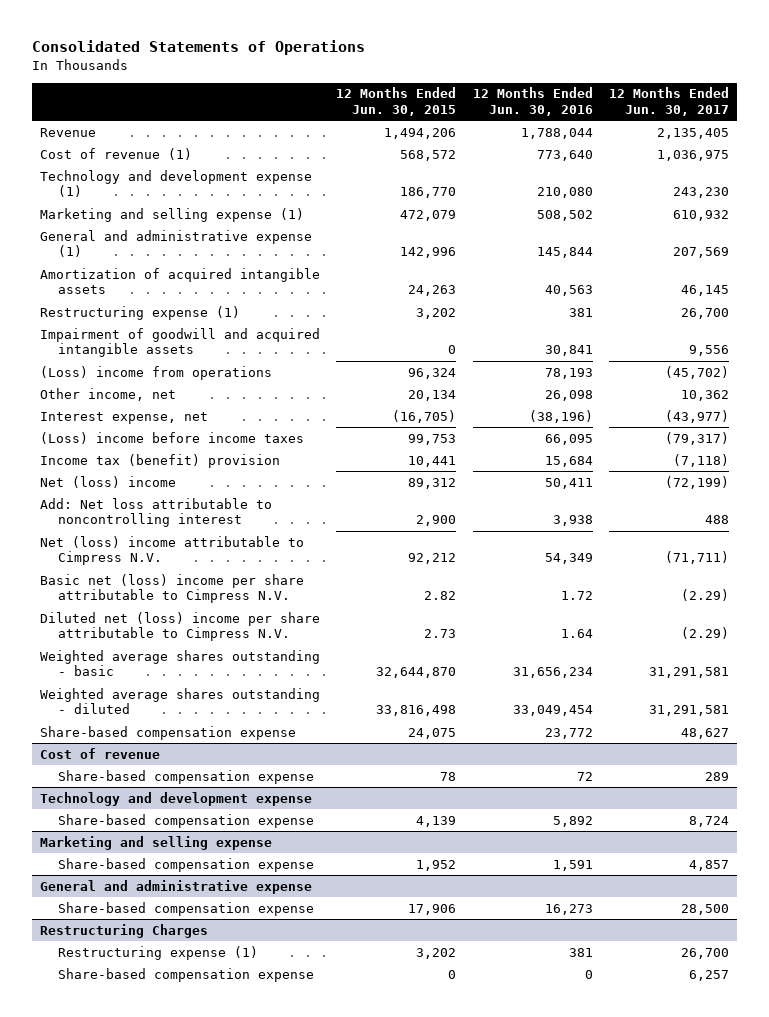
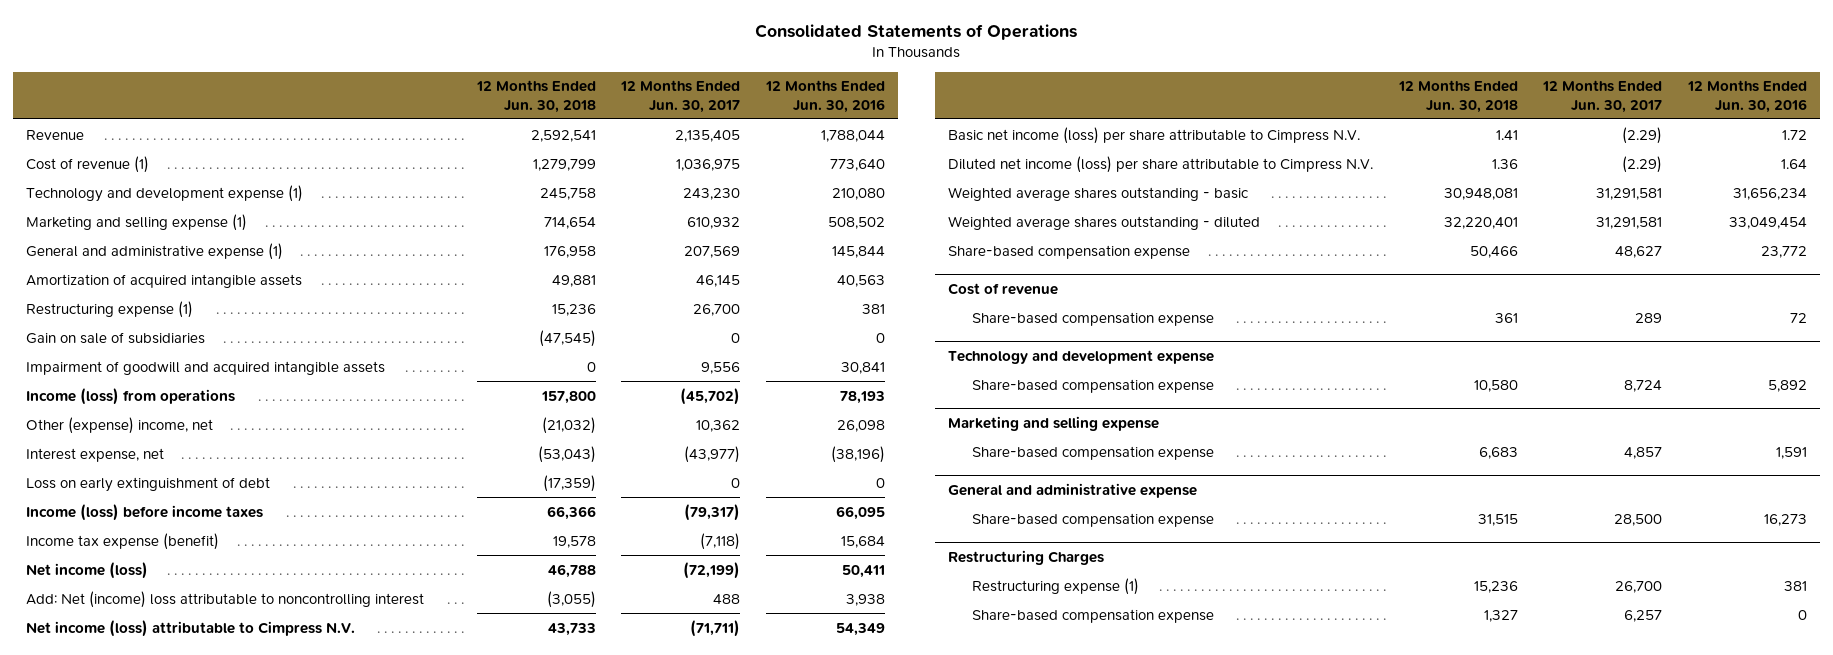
[336,87,457,116] 12 Months Ended Jun. 30, 2015 -> none
none -> [475,80,596,113] 12 Months Ended Jun. 30, 2018
none -> [26,331,206,344] Gain on sale of subsidiaries
[40,365,273,380] (Loss) income from operations -> [26,387,236,405] Income (loss) from operations
[40,387,177,401] Other income, net -> [26,416,214,434] Other (expense) income, net
none -> [26,476,271,492] Loss on early extinguishment of debt
[40,431,305,444] (Loss) income before income taxes -> [26,503,264,521] Income (loss) before income taxes
[40,453,281,468] Income tax (benefit) provision -> [26,532,220,550] Income tax expense (benefit)
[40,475,177,488] Net (loss) income -> [26,561,149,579] Net income (loss)
[40,497,273,528] Add: Net loss attributable to noncontrolling interest -> [26,590,425,608] Add: Net (income) loss attributable to noncontrolling interest
[40,535,305,566] Net (loss) income attributable to Cimpress N.V. -> [26,619,356,637] Net income (loss) attributable to Cimpress N.V.
[40,573,305,604] Basic net (loss) income per share attributable to Cimpress N.V. -> [948,126,1361,144] Basic net income (loss) per share attributable to Cimpress N.V.
[40,611,321,642] Diluted net (loss) income per share attributable to Cimpress N.V. -> [948,155,1374,173] Diluted net income (loss) per share attributable to Cimpress N.V.

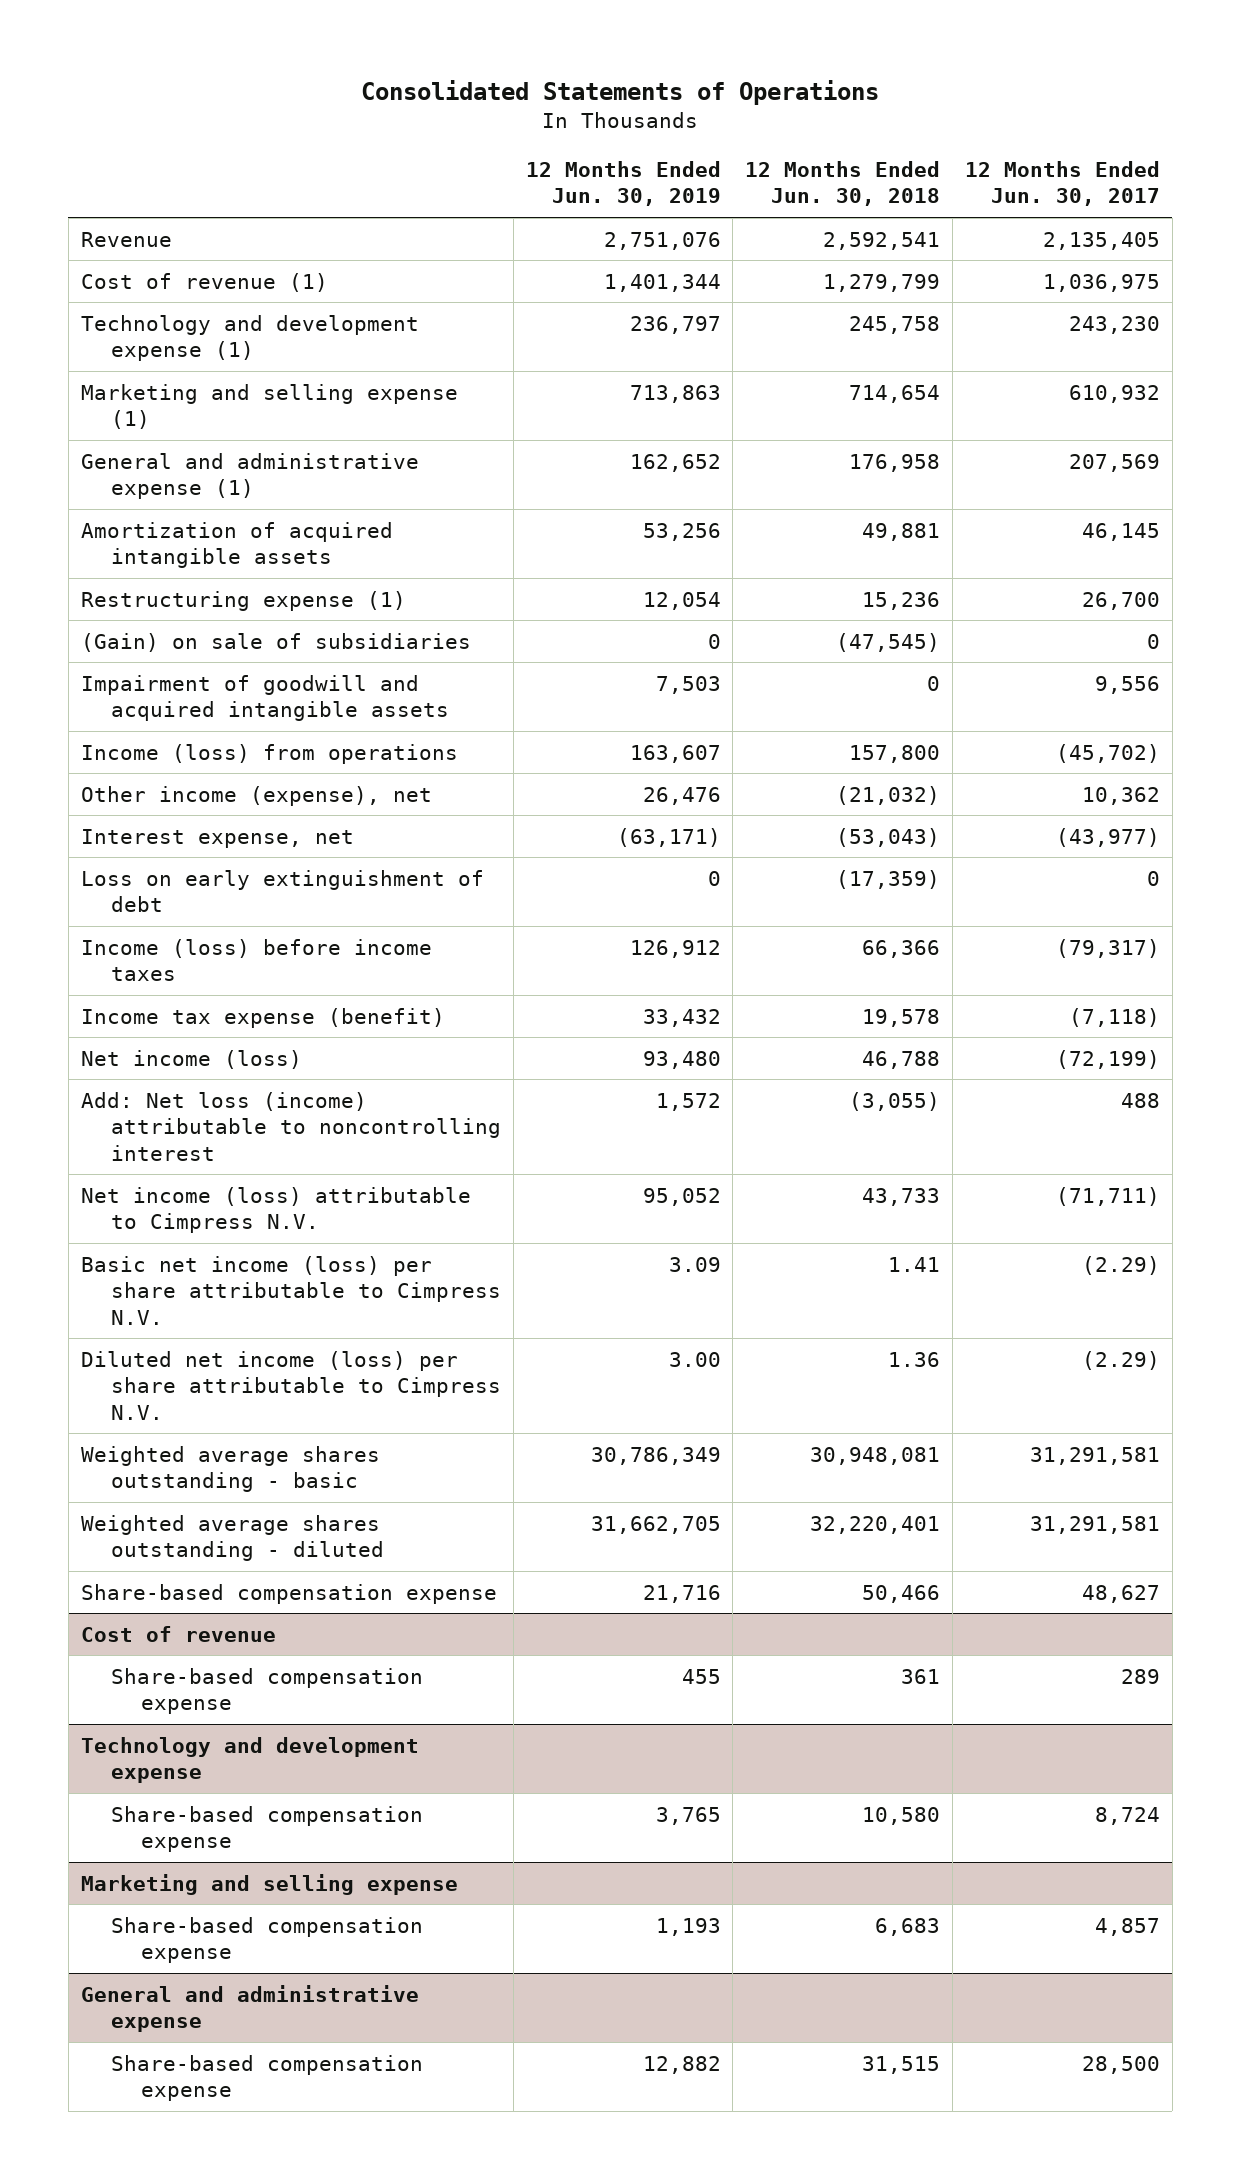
[764,80,885,113] 12 Months Ended Jun. 30, 2016 -> none
none -> [525,160,721,207] 12 Months Ended Jun. 30, 2019
[26,331,206,344] Gain on sale of subsidiaries -> [80,632,471,652] (Gain) on sale of subsidiaries
[26,416,214,434] Other (expense) income, net -> [80,785,432,806] Other income (expense), net
[26,590,425,608] Add: Net (income) loss attributable to noncontrolling interest -> [80,1091,501,1161] Add: Net loss (income) attributable to noncontrolling interest
[948,549,1105,565] Restructuring Charges -> none
[971,577,1139,595] Restructuring expense (1) -> none
[971,608,1214,623] Share-based compensation expense -> none

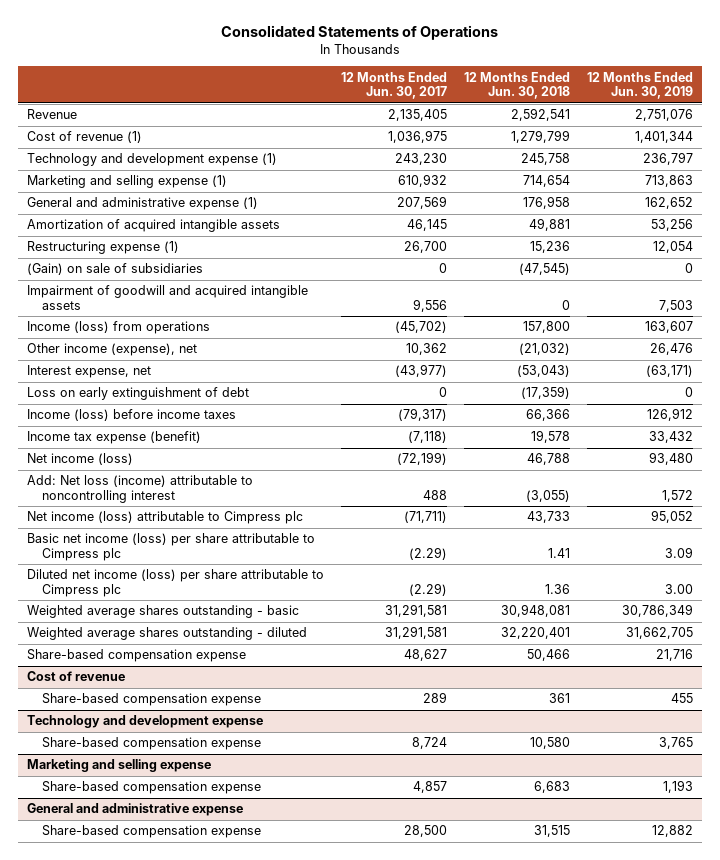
[80,1186,471,1234] Net income (loss) attributable to Cimpress N.V. -> [26,511,303,525] Net income (loss) attributable to Cimpress plc
[80,1255,501,1325] Basic net income (loss) per share attributable to Cimpress N.V. -> [26,533,315,562] Basic net income (loss) per share attributable to Cimpress plc
[80,1350,501,1420] Diluted net income (loss) per share attributable to Cimpress N.V. -> [26,569,324,598] Diluted net income (loss) per share attributable to Cimpress plc

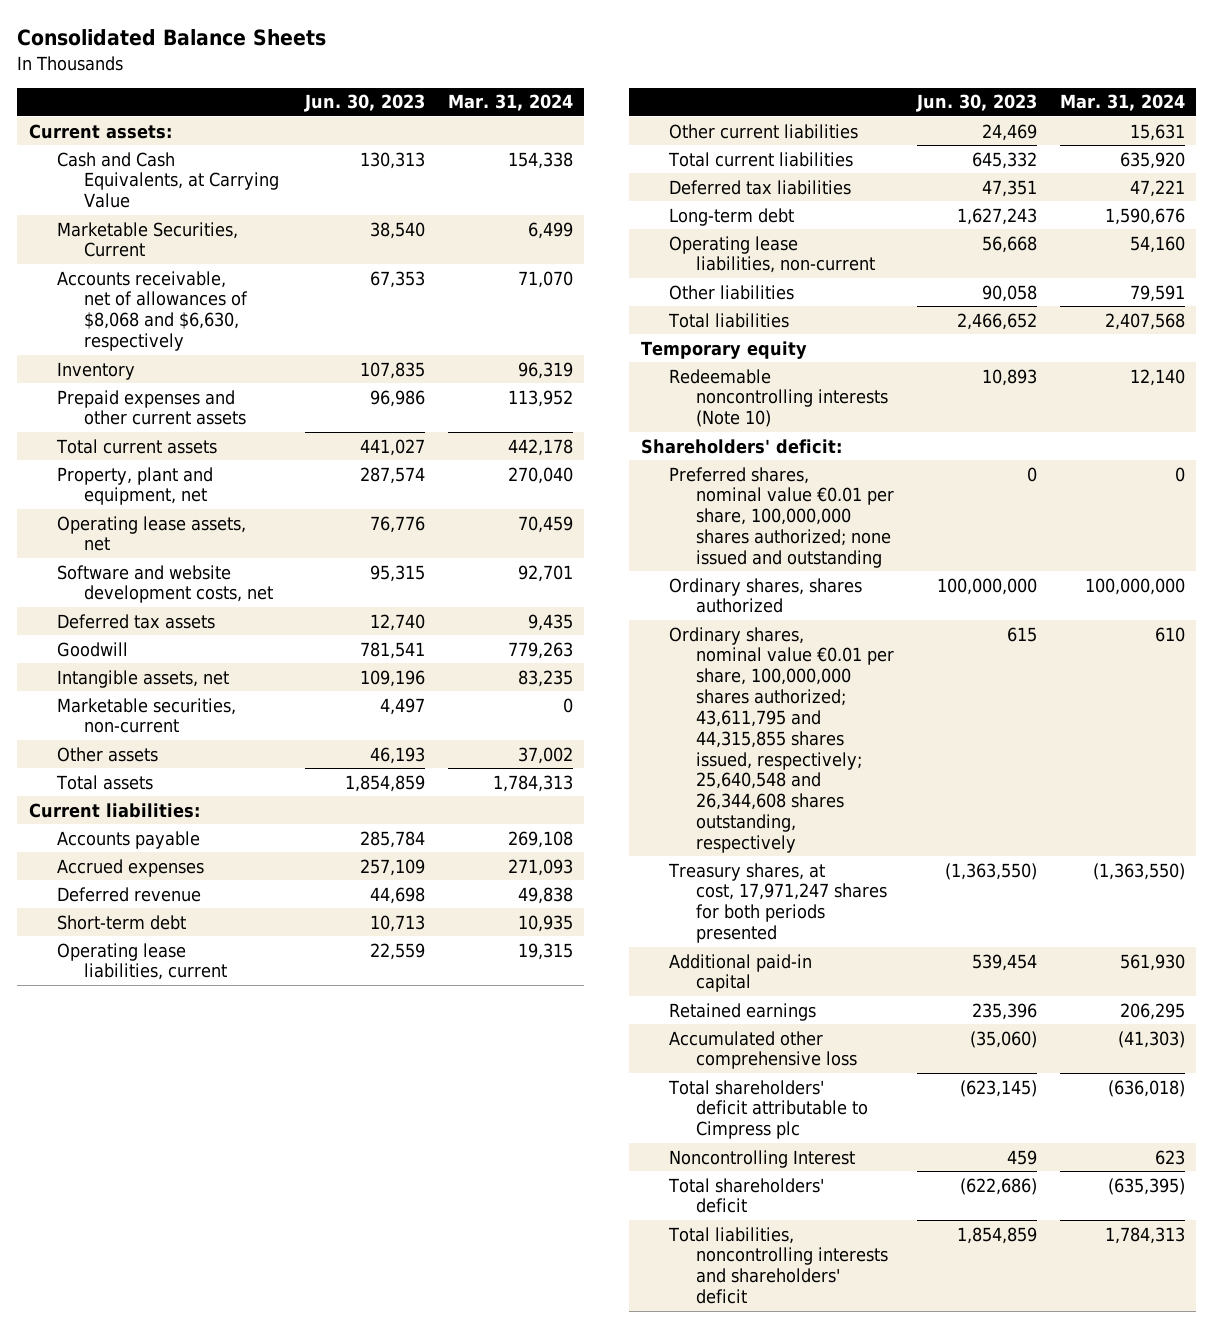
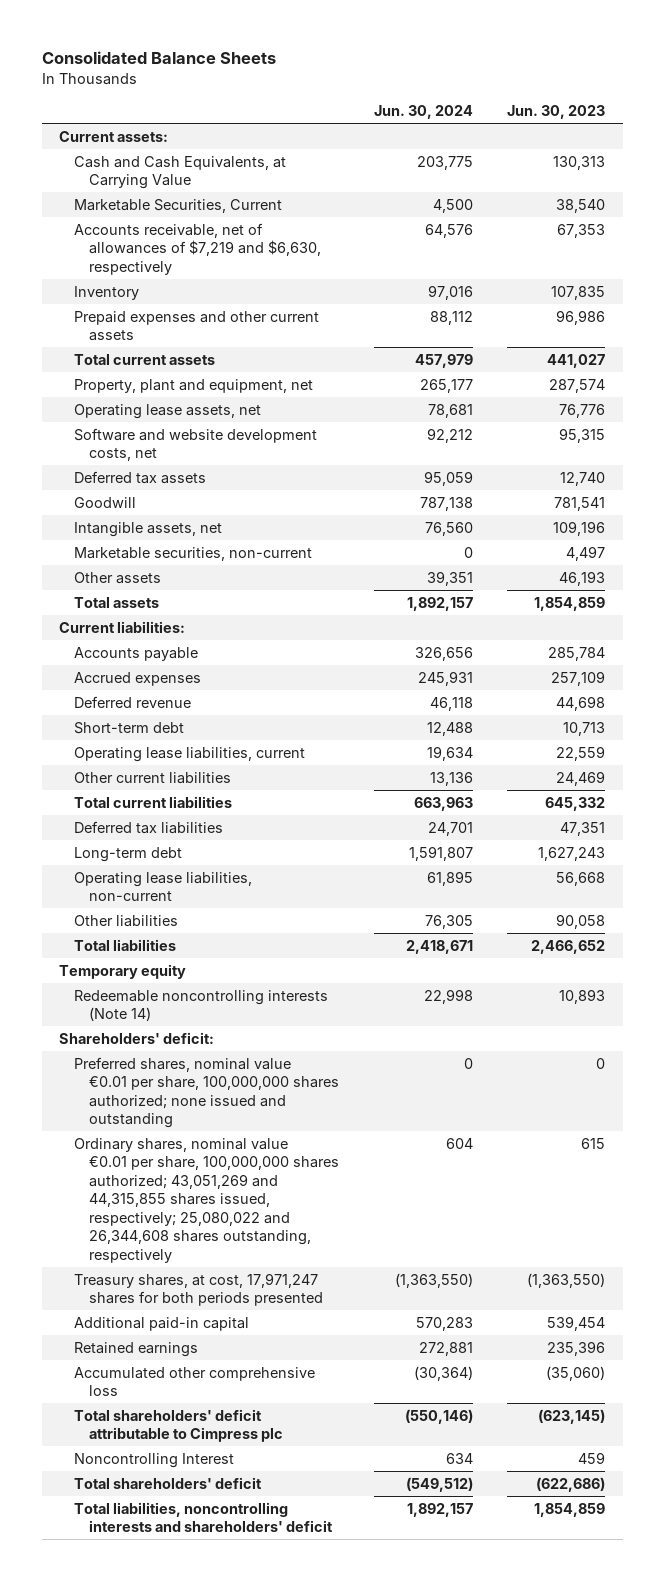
[447,94,573,112] Mar. 31, 2024 -> none
none -> [373,104,473,119] Jun. 30, 2024
[56,270,249,352] Accounts receivable, net of allowances of $8,068 and $6,630, respectively -> [74,222,321,275] Accounts receivable, net of allowances of $7,219 and $6,630, respectively
[668,368,889,428] Redeemable noncontrolling interests (Note 10) -> [74,989,329,1022] Redeemable noncontrolling interests (Note 14)
[668,577,862,614] Ordinary shares, shares authorized -> none
[668,626,895,853] Ordinary shares, nominal value €0.01 per share, 100,000,000 shares authorized; 43,611,795 and 44,315,855 shares issued, respectively; 25,640,548 and 26,344,608 shares outstanding, respectively -> [74,1137,339,1263] Ordinary shares, nominal value €0.01 per share, 100,000,000 shares authorized; 43,051,269 and 44,315,855 shares issued, respectively; 25,080,022 and 26,344,608 shares outstanding, respectively

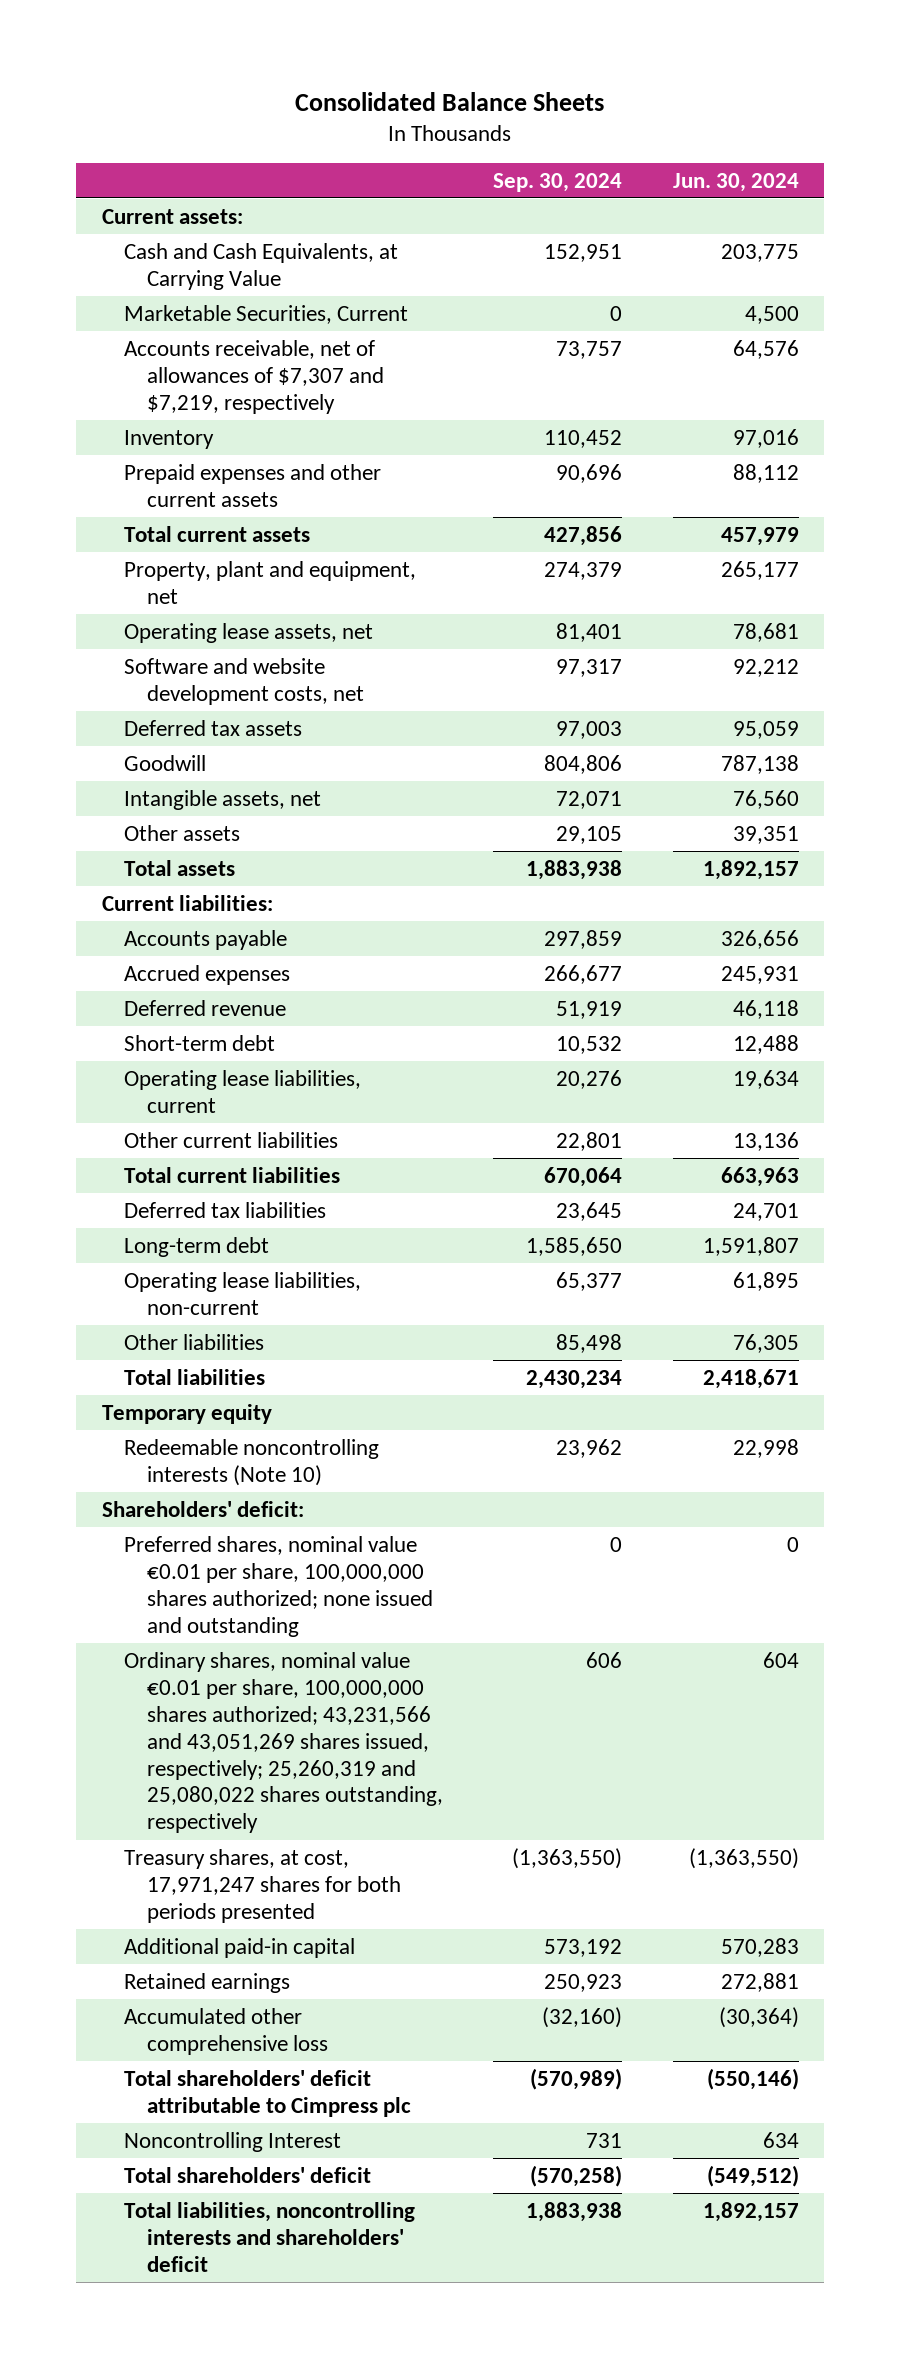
[507,104,606,119] Jun. 30, 2023 -> none
none -> [493,172,623,192] Sep. 30, 2024
[74,222,321,275] Accounts receivable, net of allowances of $7,219 and $6,630, respectively -> [124,339,384,414] Accounts receivable, net of allowances of $7,307 and $7,219, respectively
[74,546,313,561] Marketable securities, non-current -> none
[74,989,329,1022] Redeemable noncontrolling interests (Note 14) -> [124,1438,380,1486] Redeemable noncontrolling interests (Note 10)
[74,1137,339,1263] Ordinary shares, nominal value €0.01 per share, 100,000,000 shares authorized; 43,051,269 and 44,315,855 shares issued, respectively; 25,080,022 and 26,344,608 shares outstanding, respectively -> [124,1651,443,1834] Ordinary shares, nominal value €0.01 per share, 100,000,000 shares authorized; 43,231,566 and 43,051,269 shares issued, respectively; 25,260,319 and 25,080,022 shares outstanding, respectively

